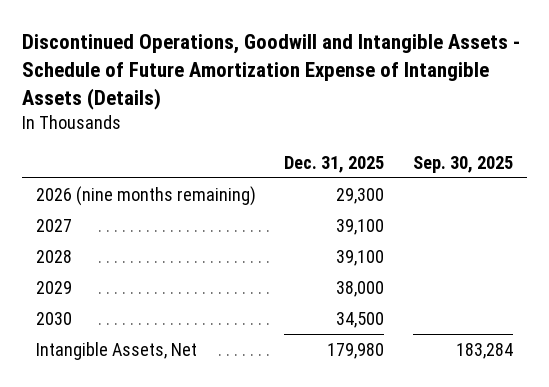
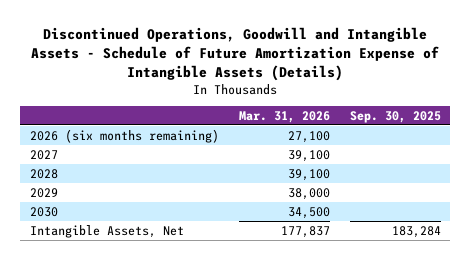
[284,155,385,173] Dec. 31, 2025 -> none
none -> [238,110,330,123] Mar. 31, 2026
[35,185,256,206] 2026 (nine months remaining) -> [29,128,219,143] 2026 (six months remaining)

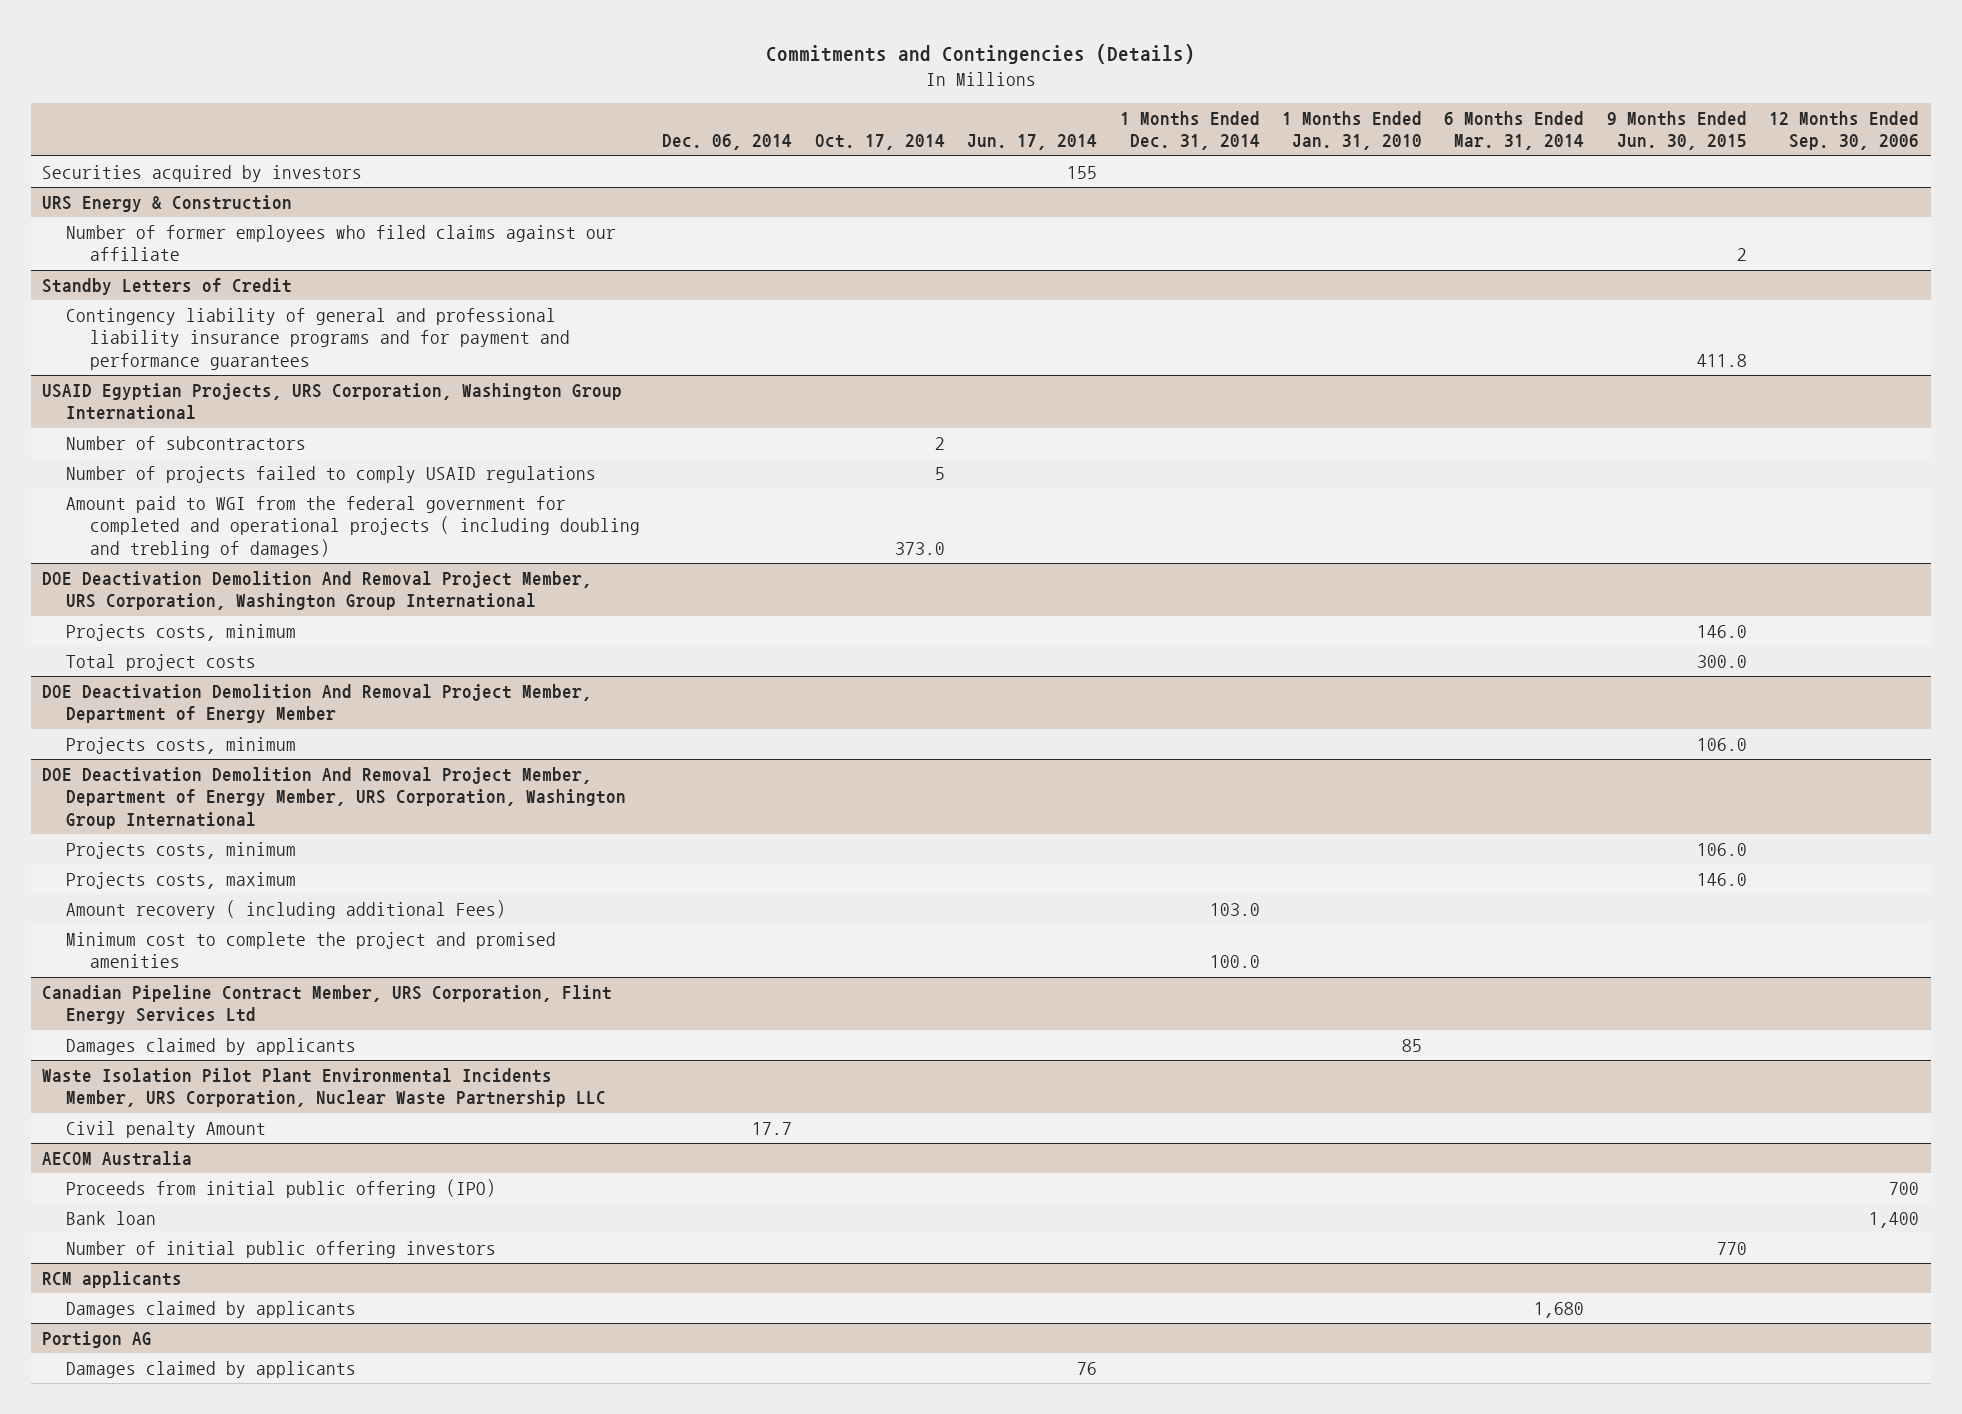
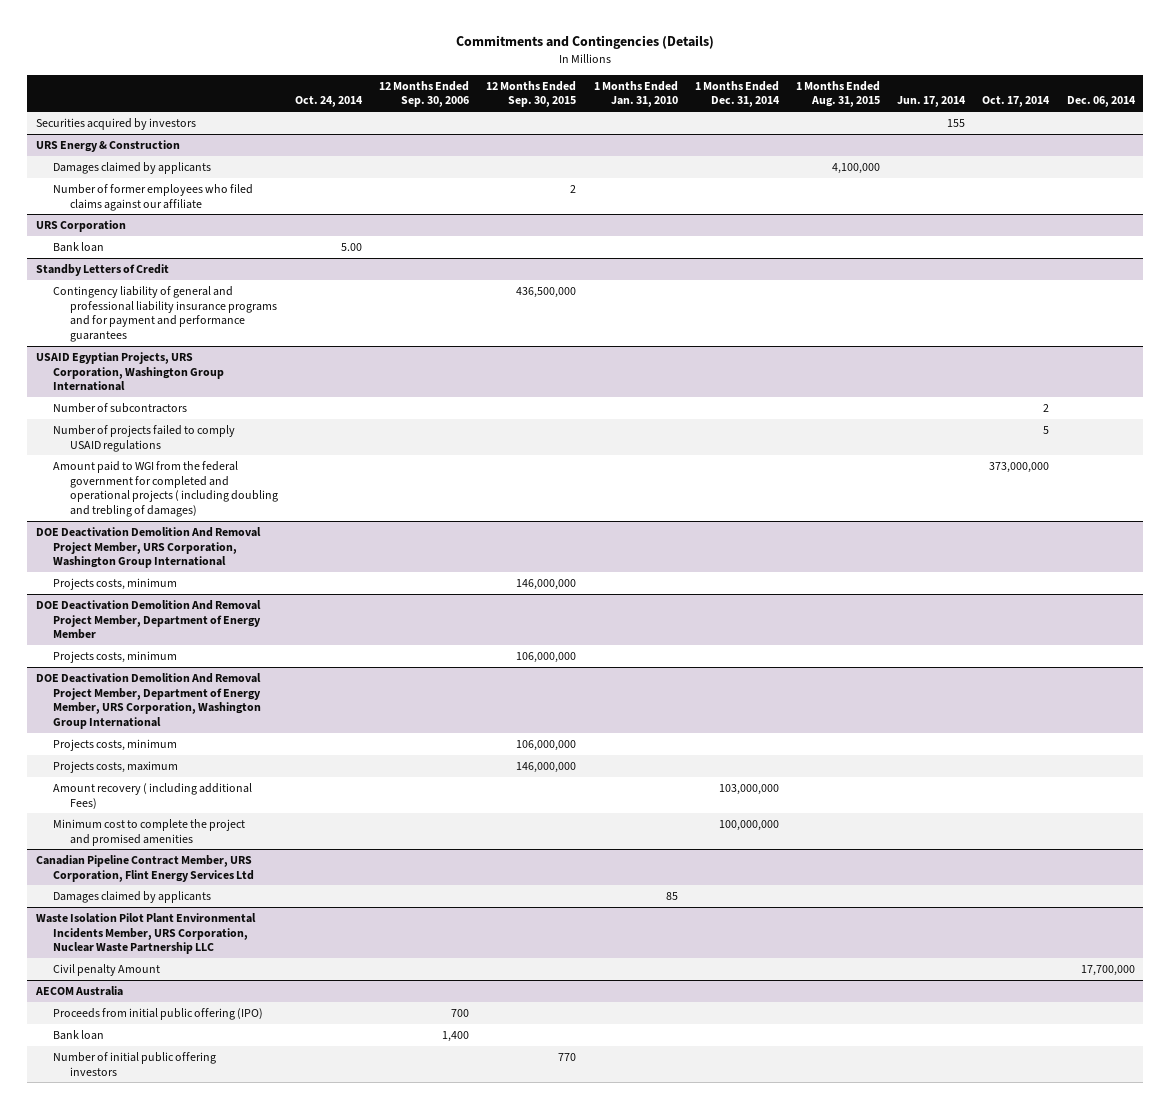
[1444,110,1585,151] 6 Months Ended Mar. 31, 2014 -> none
[1606,110,1747,151] 9 Months Ended Jun. 30, 2015 -> none
none -> [295,96,364,108] Oct. 24, 2014
none -> [486,80,577,108] 12 Months Ended Sep. 30, 2015
none -> [796,80,881,108] 1 Months Ended Aug. 31, 2015
none -> [52,161,211,174] Damages claimed by applicants
none -> [35,219,126,232] URS Corporation
none -> [52,241,104,252] Bank loan
[894,541,945,555] 373.0 -> [989,461,1050,473] 373,000,000
[66,653,257,671] Total project costs -> none
[1209,902,1260,916] 103.0 -> [718,783,779,795] 103,000,000
[1209,955,1260,969] 100.0 -> [718,819,779,831] 100,000,000
[752,1121,793,1135] 17.7 -> [1080,964,1135,976] 17,700,000
[42,1270,183,1288] RCM applicants -> none
[66,1300,357,1318] Damages claimed by applicants -> none
[42,1330,153,1348] Portigon AG -> none
[66,1360,357,1378] Damages claimed by applicants -> none

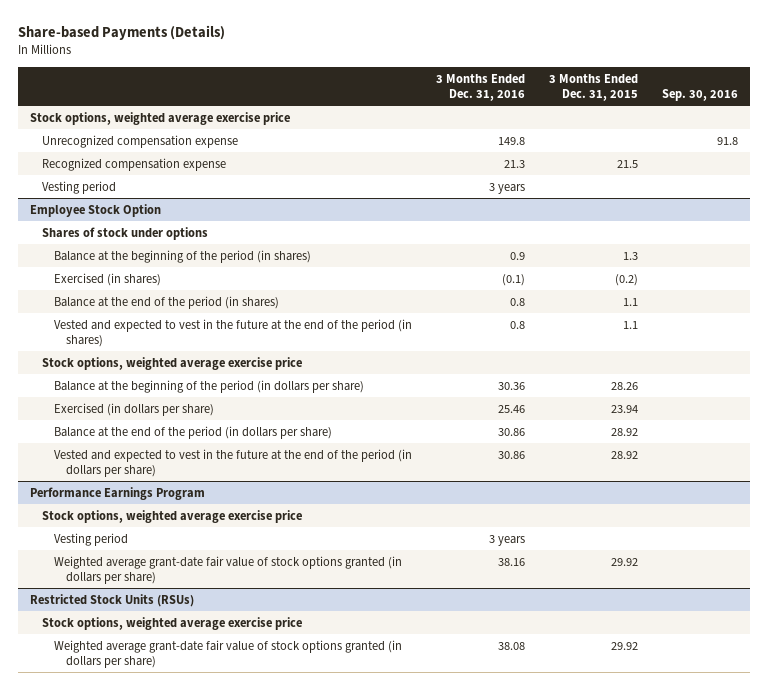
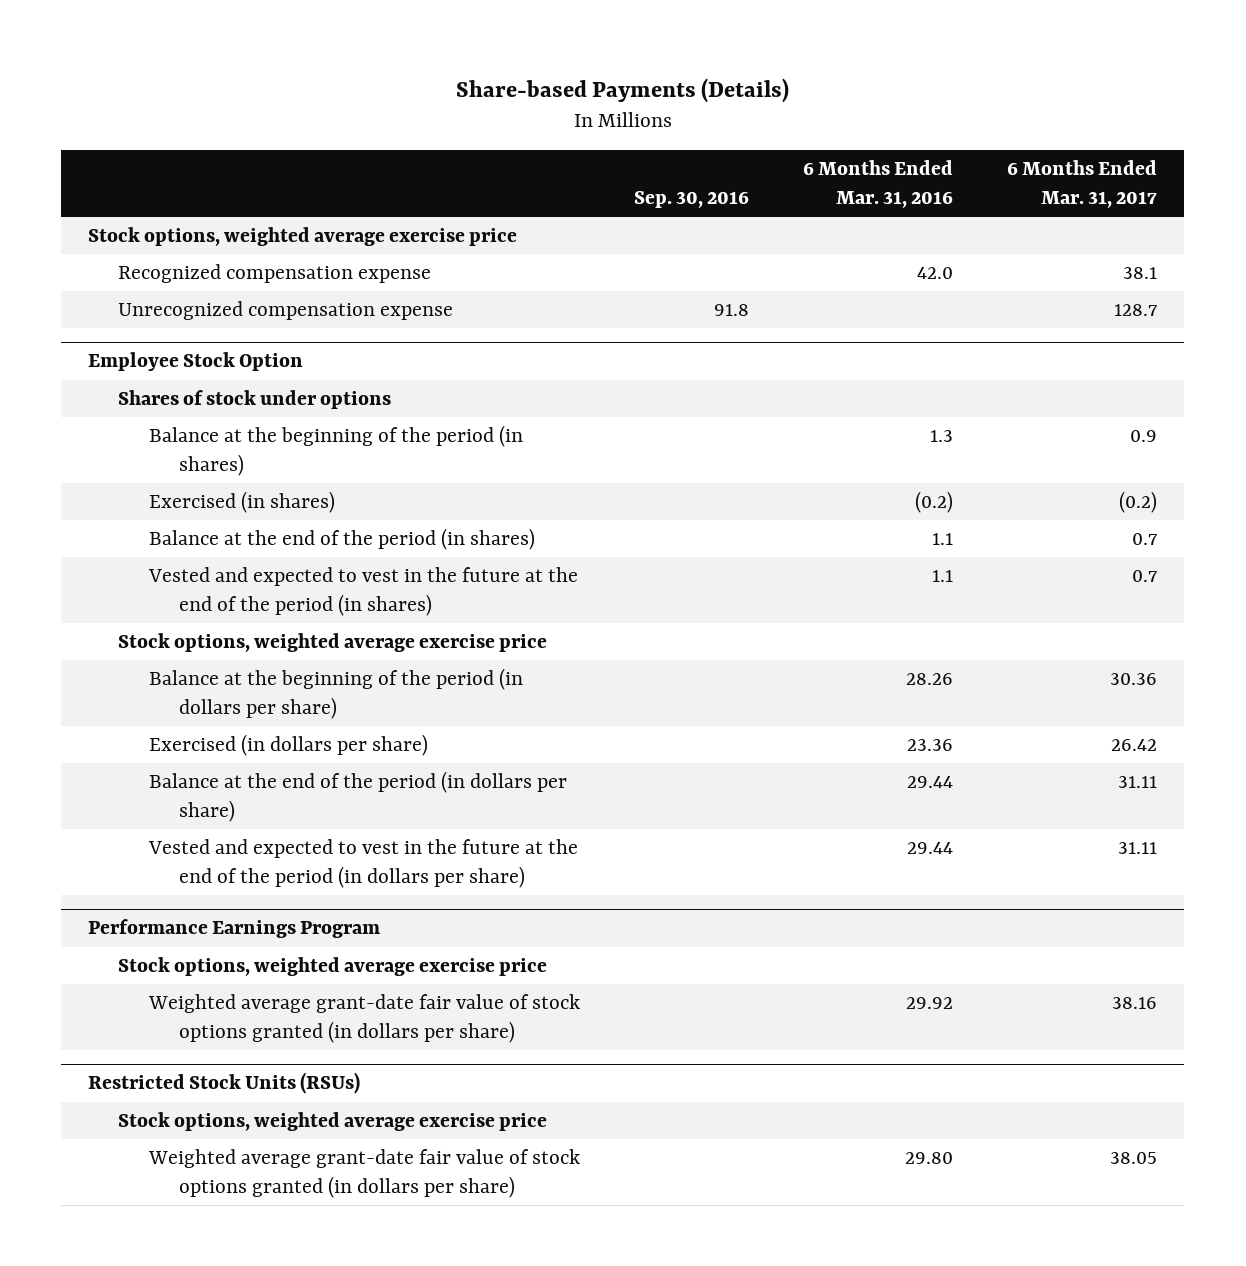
[436,73,526,102] 3 Months Ended Dec. 31, 2016 -> none
[549,73,639,102] 3 Months Ended Dec. 31, 2015 -> none
none -> [803,160,954,208] 6 Months Ended Mar. 31, 2016
none -> [1007,160,1158,208] 6 Months Ended Mar. 31, 2017
[41,180,116,194] Vesting period -> none
[41,134,238,148] Unrecognized compensation expense -> [118,301,454,321] Unrecognized compensation expense
[54,532,129,546] Vesting period -> none

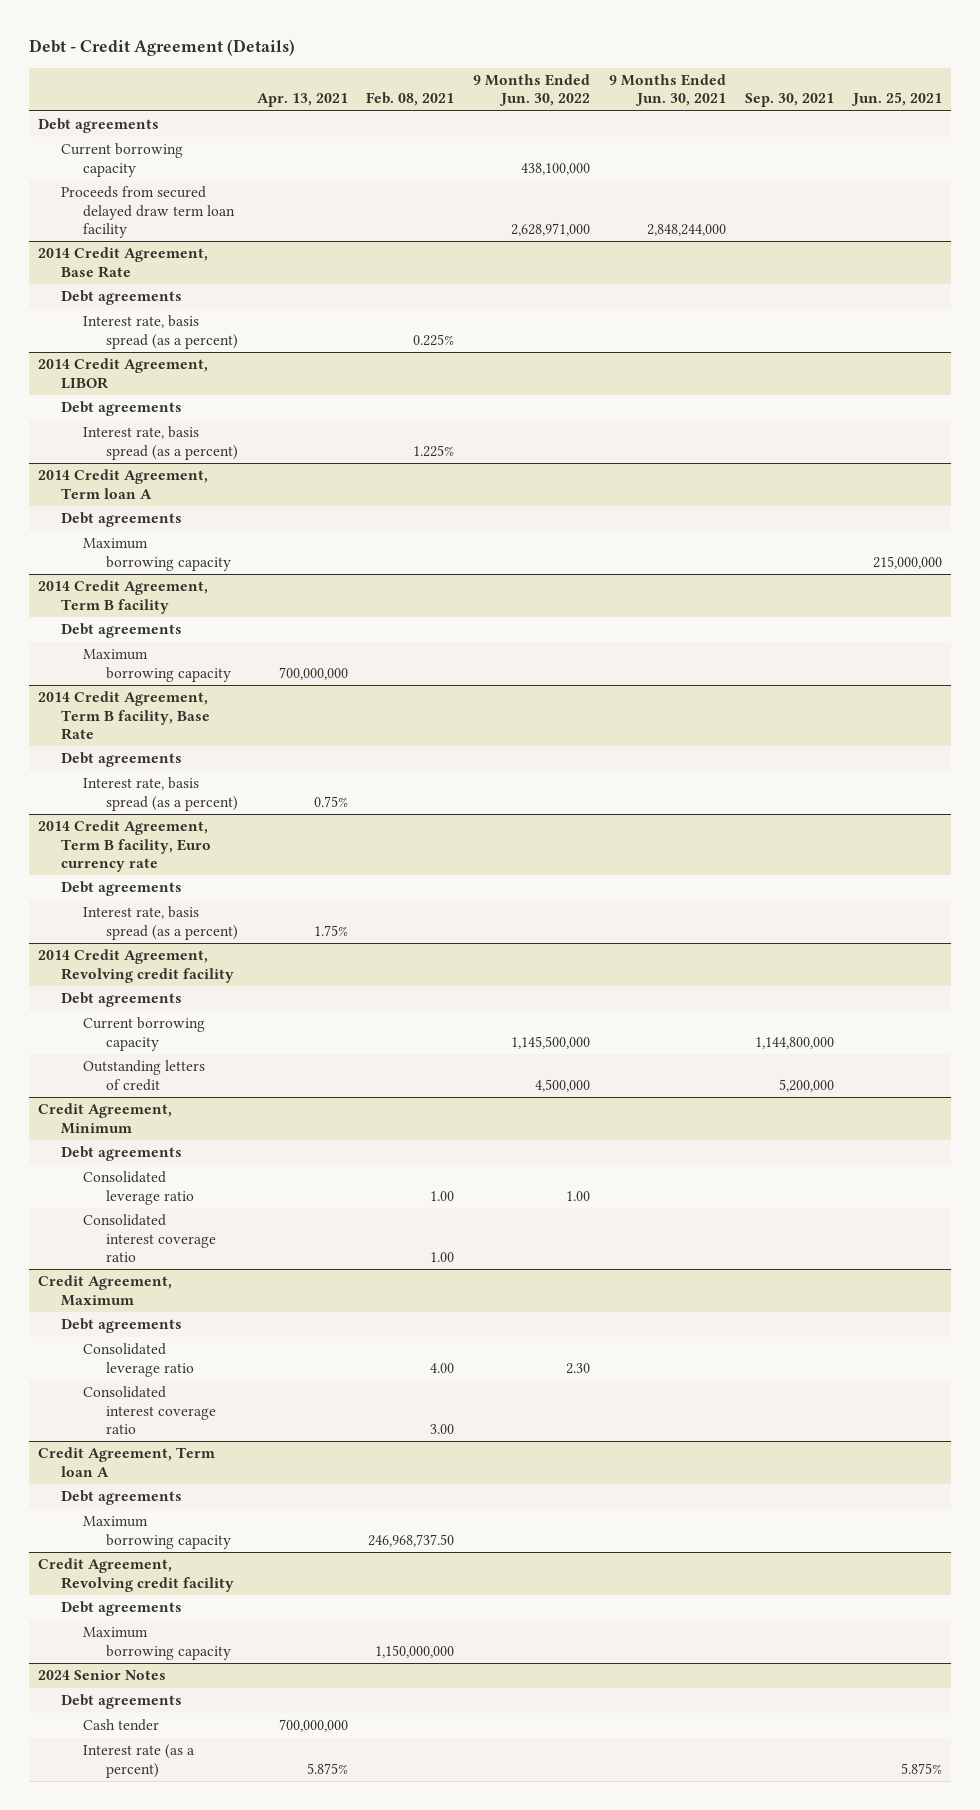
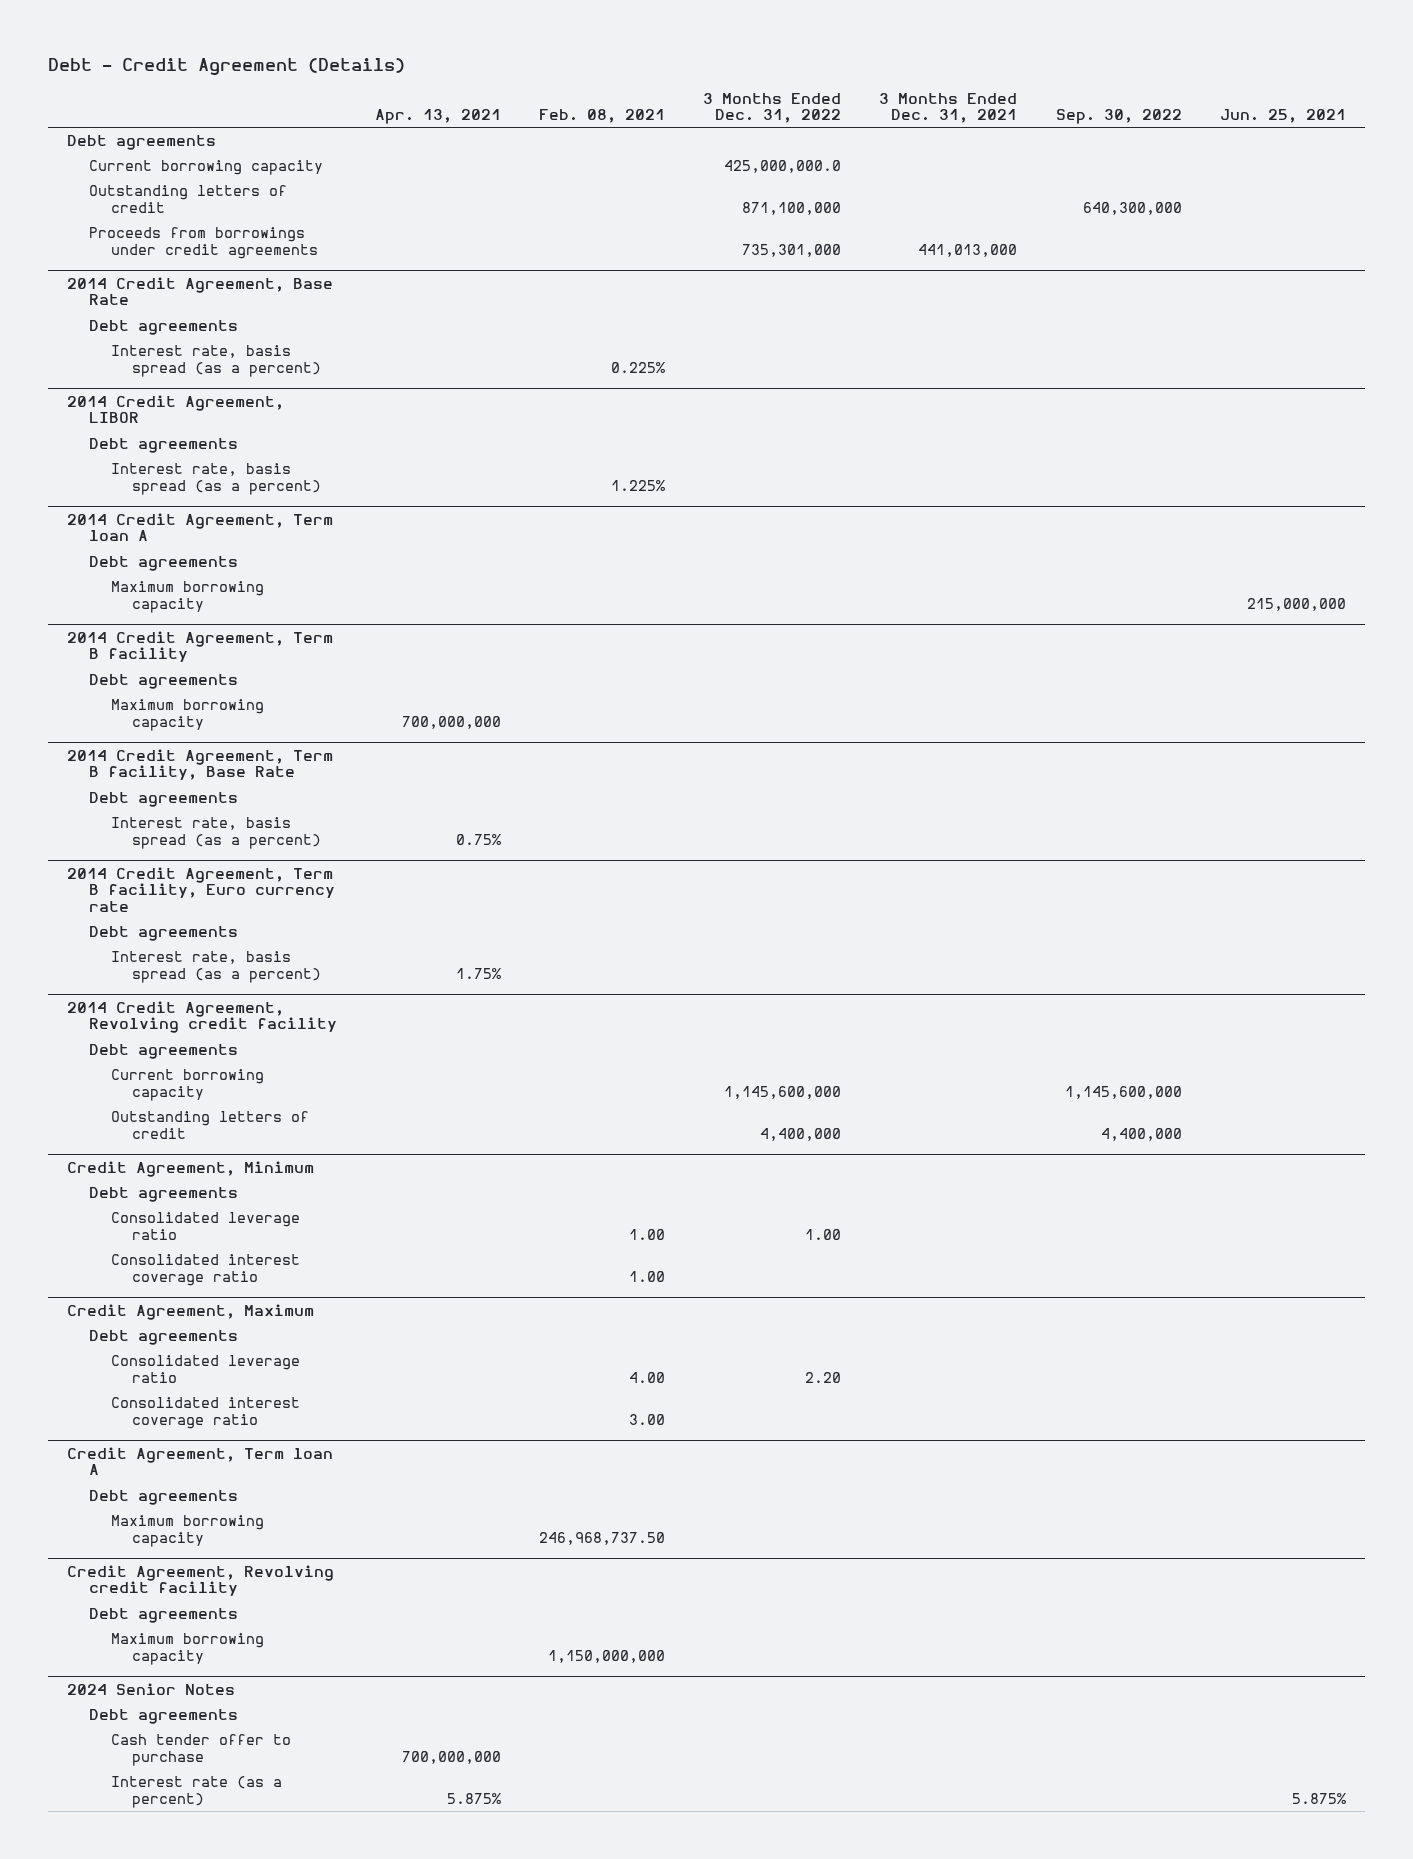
[473,74,591,107] 9 Months Ended Jun. 30, 2022 -> none
[609,74,727,107] 9 Months Ended Jun. 30, 2021 -> none
[744,93,834,108] Sep. 30, 2021 -> none
none -> [703,92,842,124] 3 Months Ended Dec. 31, 2022
none -> [879,92,1018,124] 3 Months Ended Dec. 31, 2021
none -> [1055,109,1182,125] Sep. 30, 2022
none -> [88,185,287,213] Outstanding letters of credit
[60,186,236,238] Proceeds from secured delayed draw term loan facility -> [88,227,318,259] Proceeds from borrowings under credit agreements
[83,1719,160,1732] Cash tender -> [110,1734,291,1766] Cash tender offer to purchase

